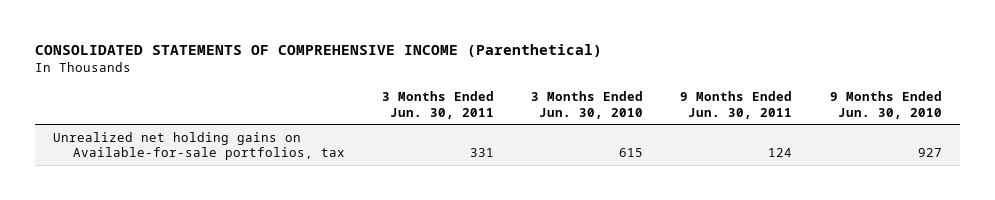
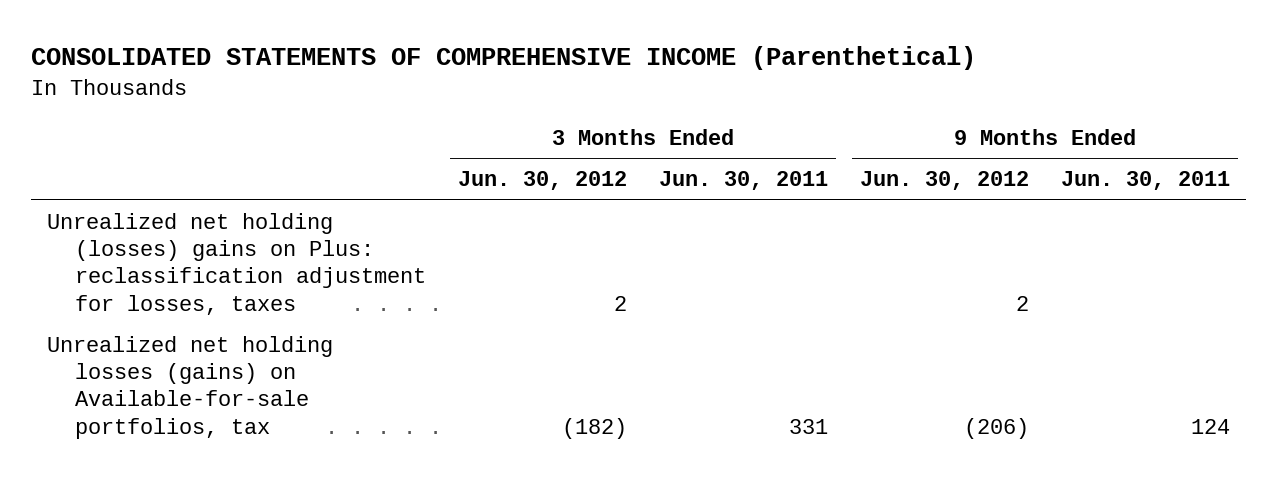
[531,91,644,119] 3 Months Ended Jun. 30, 2010 -> none
[829,91,942,119] 9 Months Ended Jun. 30, 2010 -> none
none -> [458,171,628,191] Jun. 30, 2012
none -> [860,171,1030,191] Jun. 30, 2012
none -> [46,212,427,315] Unrealized net holding (losses) gains on Plus: reclassification adjustment for losses, taxes
[53,131,346,161] Unrealized net holding gains on Available-for-sale portfolios, tax -> [46,335,333,439] Unrealized net holding losses (gains) on Available-for-sale portfolios, tax

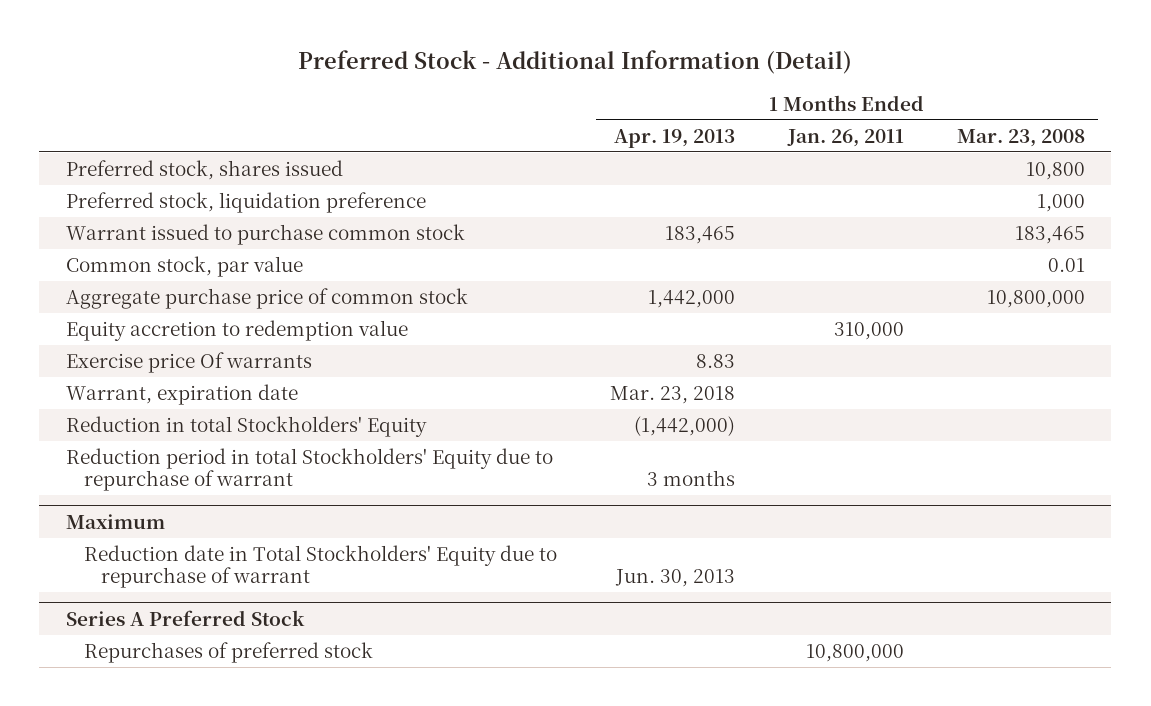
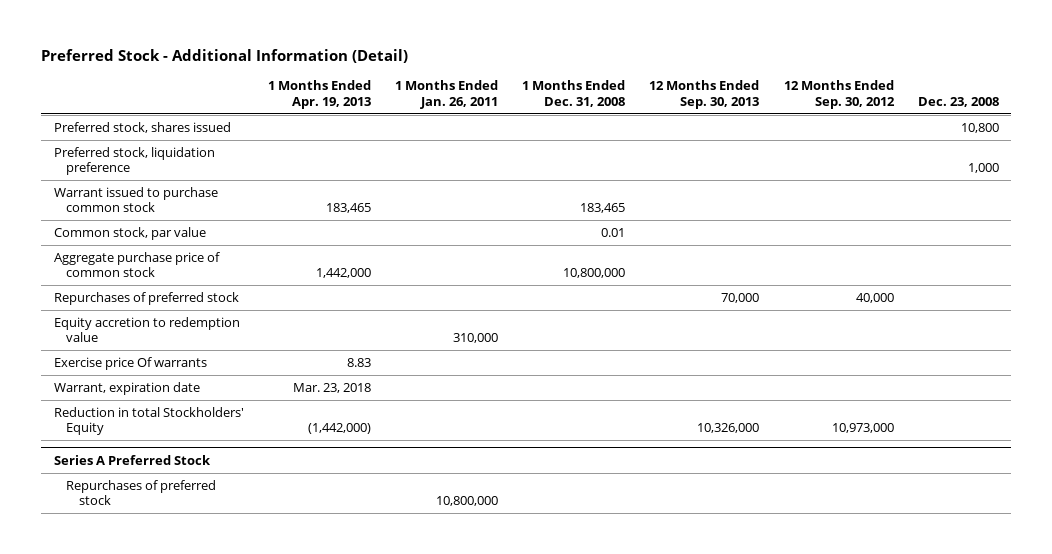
[956,128,1085,147] Mar. 23, 2008 -> none
none -> [522,79,626,107] 1 Months Ended Dec. 31, 2008
none -> [649,79,760,109] 12 Months Ended Sep. 30, 2013
none -> [783,79,895,109] 12 Months Ended Sep. 30, 2012
none -> [917,96,999,107] Dec. 23, 2008
none -> [53,291,239,305] Repurchases of preferred stock
[65,447,553,491] Reduction period in total Stockholders' Equity due to repurchase of warrant -> none
[65,513,165,529] Maximum -> none
[83,544,557,588] Reduction date in Total Stockholders' Equity due to repurchase of warrant -> none

